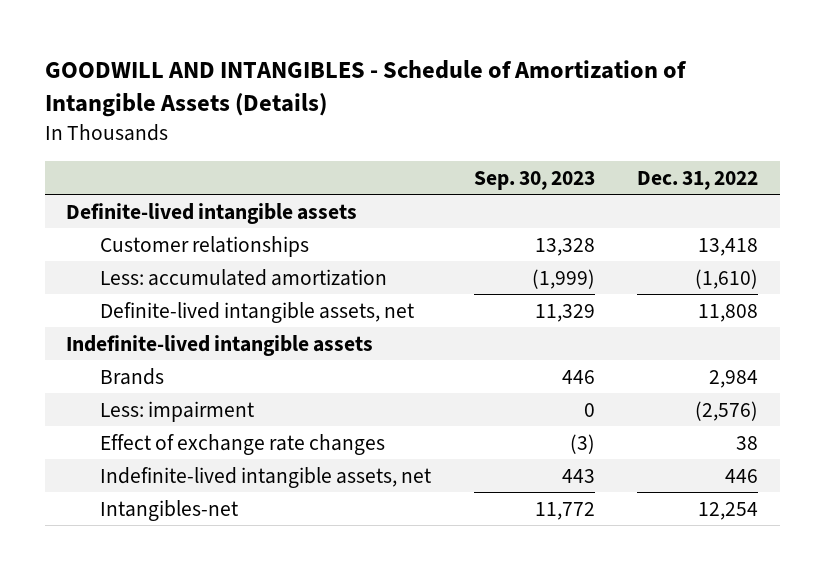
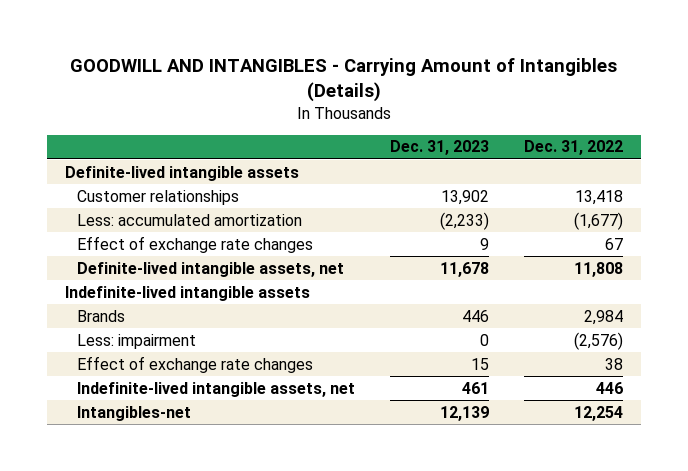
[44,59,687,118] GOODWILL AND INTANGIBLES - Schedule of Amortization of Intangible Assets (Details) -> [70,58,618,103] GOODWILL AND INTANGIBLES - Carrying Amount of Intangibles (Details)
[473,170,595,190] Sep. 30, 2023 -> none
none -> [390,140,490,156] Dec. 31, 2023
[695,268,759,289] (1,610) -> [574,211,624,230] (1,677)
none -> [76,235,313,253] Effect of exchange rate changes

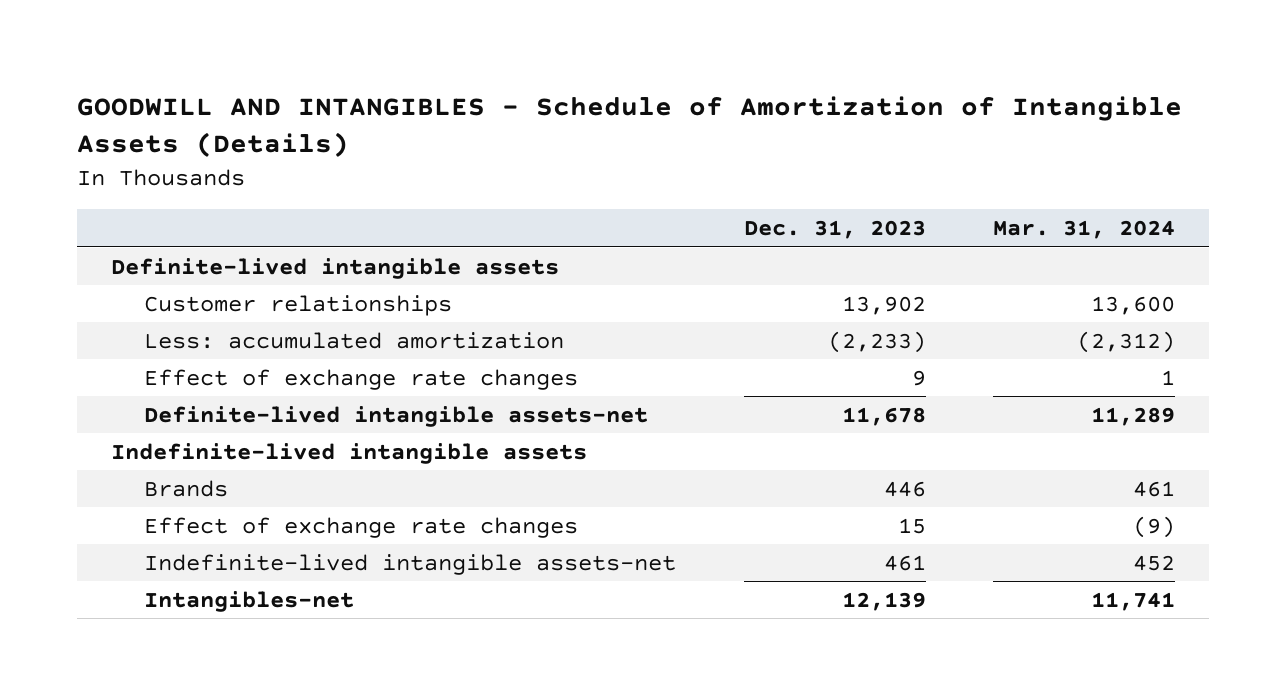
[70,58,618,103] GOODWILL AND INTANGIBLES - Carrying Amount of Intangibles (Details) -> [77,95,1183,158] GOODWILL AND INTANGIBLES - Schedule of Amortization of Intangible Assets (Details)
[524,140,624,156] Dec. 31, 2022 -> none
none -> [993,220,1176,240] Mar. 31, 2024
[76,261,344,277] Definite-lived intangible assets, net -> [144,405,649,427] Definite-lived intangible assets-net
[76,333,196,349] Less: impairment -> none
[76,381,355,397] Indefinite-lived intangible assets, net -> [144,553,677,575] Indefinite-lived intangible assets-net

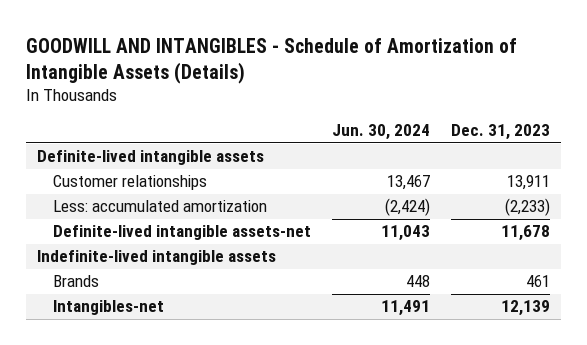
[993,220,1176,240] Mar. 31, 2024 -> none
none -> [331,124,430,141] Jun. 30, 2024
[841,295,926,315] 13,902 -> [506,175,550,191] 13,911
[144,368,579,390] Effect of exchange rate changes -> none
[144,516,579,538] Effect of exchange rate changes -> none
[144,553,677,575] Indefinite-lived intangible assets-net -> none
[883,480,926,497] 446 -> [525,275,550,288] 461

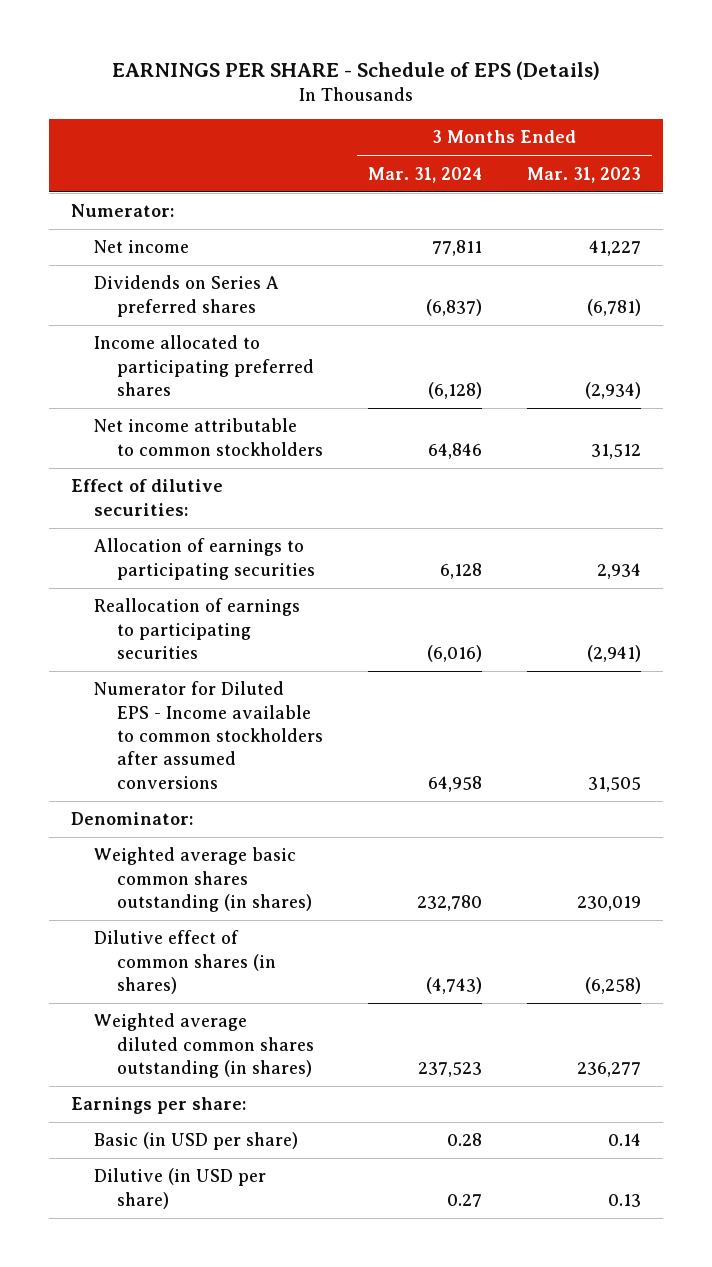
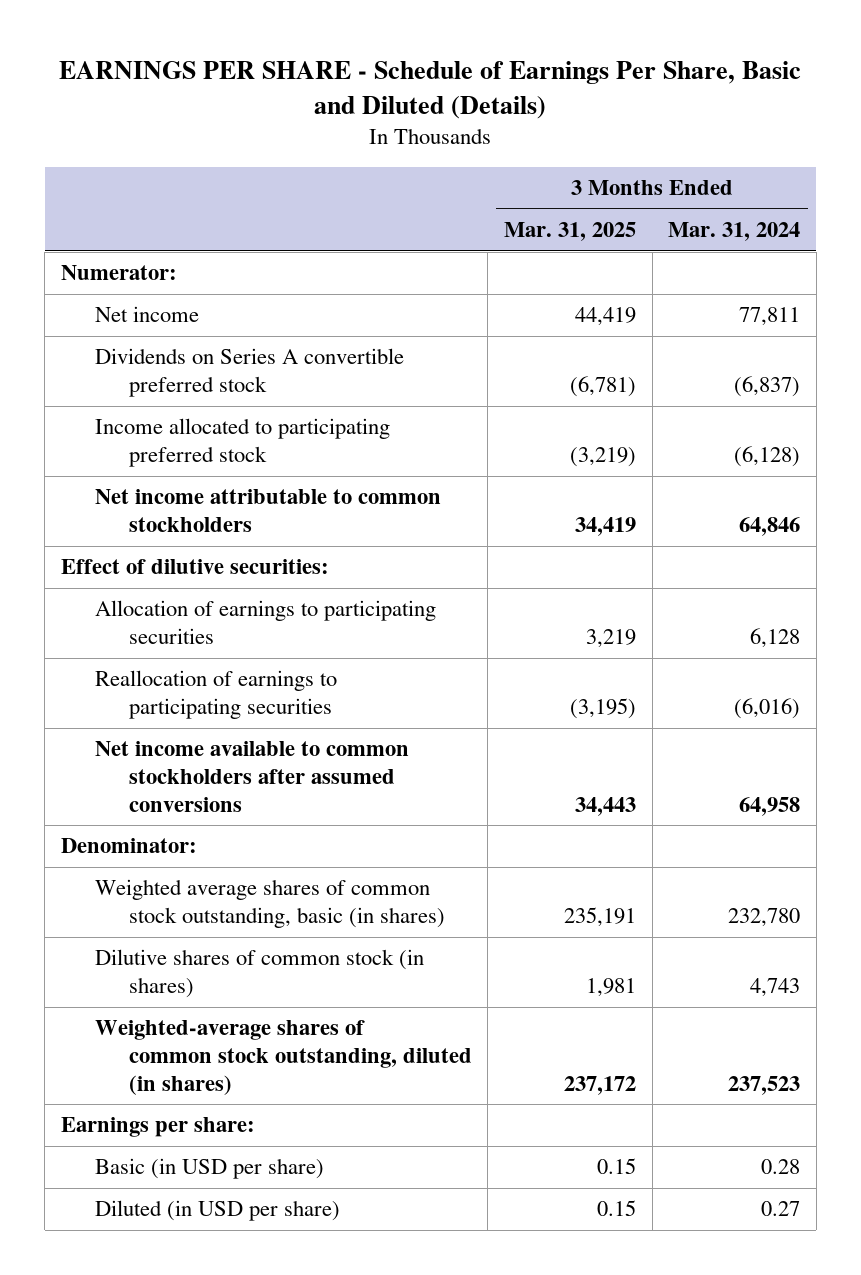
[111,60,600,80] EARNINGS PER SHARE - Schedule of EPS (Details) -> [59,61,802,120] EARNINGS PER SHARE - Schedule of Earnings Per Share, Basic and Diluted (Details)
[526,166,641,183] Mar. 31, 2023 -> none
none -> [504,222,637,242] Mar. 31, 2025
[94,275,280,317] Dividends on Series A preferred shares -> [94,348,404,398] Dividends on Series A convertible preferred stock
[94,335,315,397] Income allocated to participating preferred shares -> [94,418,390,468] Income allocated to participating preferred stock
[94,681,324,789] Numerator for Diluted EPS - Income available to common stockholders after assumed conversions -> [94,741,409,812] Net income available to common stockholders after assumed conversions
[94,847,313,913] Weighted average basic common shares outstanding (in shares) -> [94,879,445,929] Weighted average shares of common stock outstanding, basic (in shares)
[94,930,277,995] Dilutive effect of common shares (in shares) -> [94,949,424,999] Dilutive shares of common stock (in shares)
[425,977,482,995] (4,743) -> [750,978,801,998] 4,743
[94,1013,315,1079] Weighted average diluted common shares outstanding (in shares) -> [94,1020,472,1095] Weighted-average shares of common stock outstanding, diluted (in shares)
[94,1168,267,1209] Dilutive (in USD per share) -> [94,1200,340,1222] Diluted (in USD per share)

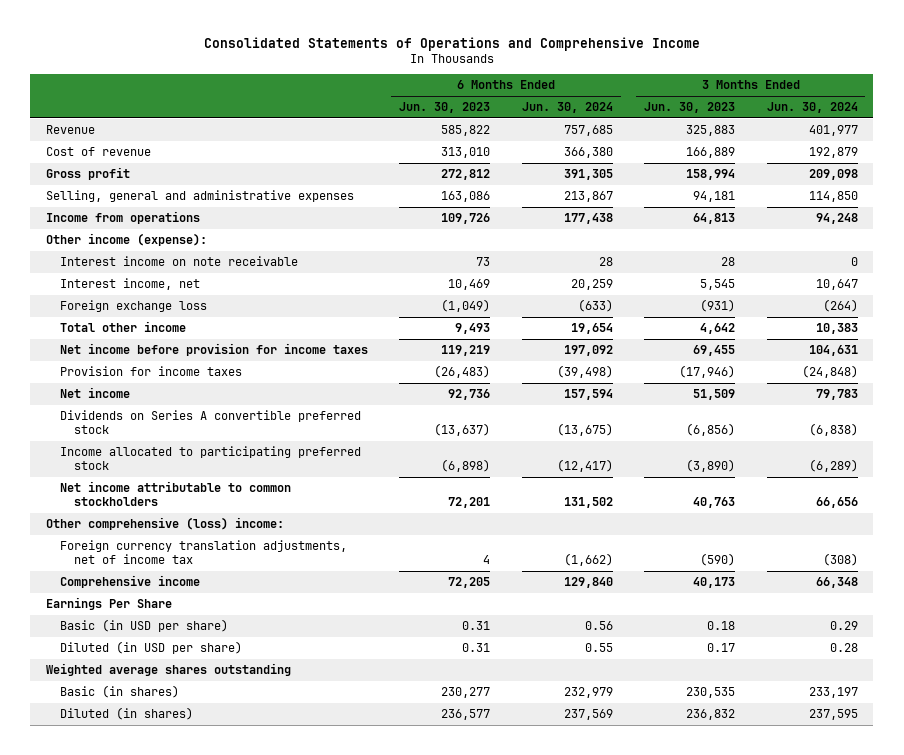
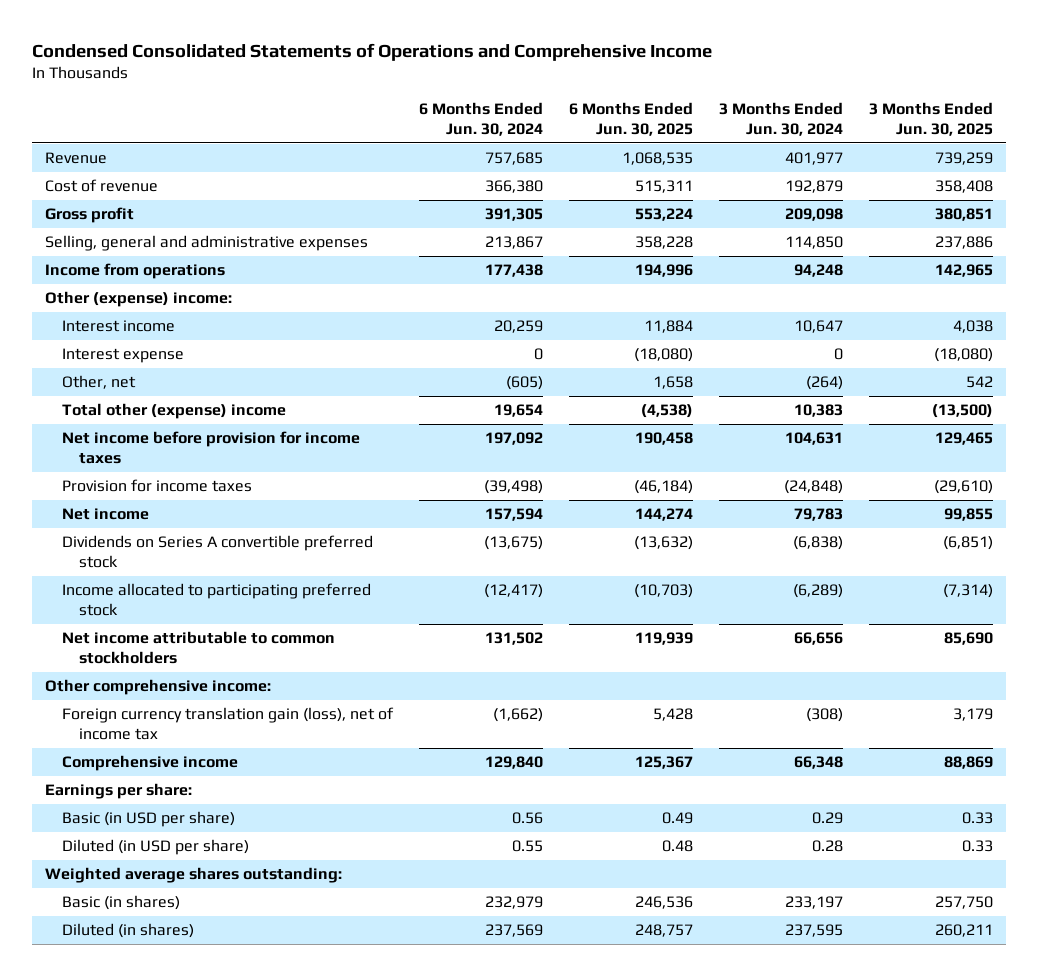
[203,36,700,51] Consolidated Statements of Operations and Comprehensive Income -> [31,42,712,61] Condensed Consolidated Statements of Operations and Comprehensive Income
[399,101,491,113] Jun. 30, 2023 -> none
[644,101,736,113] Jun. 30, 2023 -> none
none -> [568,101,693,136] 6 Months Ended Jun. 30, 2025
none -> [868,101,993,136] 3 Months Ended Jun. 30, 2025
[59,255,298,266] Interest income on note receivable -> none
[59,299,207,312] Foreign exchange loss -> none
[46,232,208,246] Other income (expense): -> [44,291,232,308] Other (expense) income:
[59,277,200,290] Interest income, net -> [62,320,176,333] Interest income
none -> [62,348,185,364] Interest expense
none -> [62,375,137,390] Other, net
[59,320,186,332] Total other income -> [62,403,287,420] Total other (expense) income
[46,516,285,530] Other comprehensive (loss) income: -> [44,679,271,696] Other comprehensive income:
[59,539,347,565] Foreign currency translation adjustments, net of income tax -> [62,707,395,741] Foreign currency translation gain (loss), net of income tax
[46,596,173,610] Earnings Per Share -> [44,783,192,800] Earnings per share:
[46,662,292,676] Weighted average shares outstanding -> [44,867,342,884] Weighted average shares outstanding:

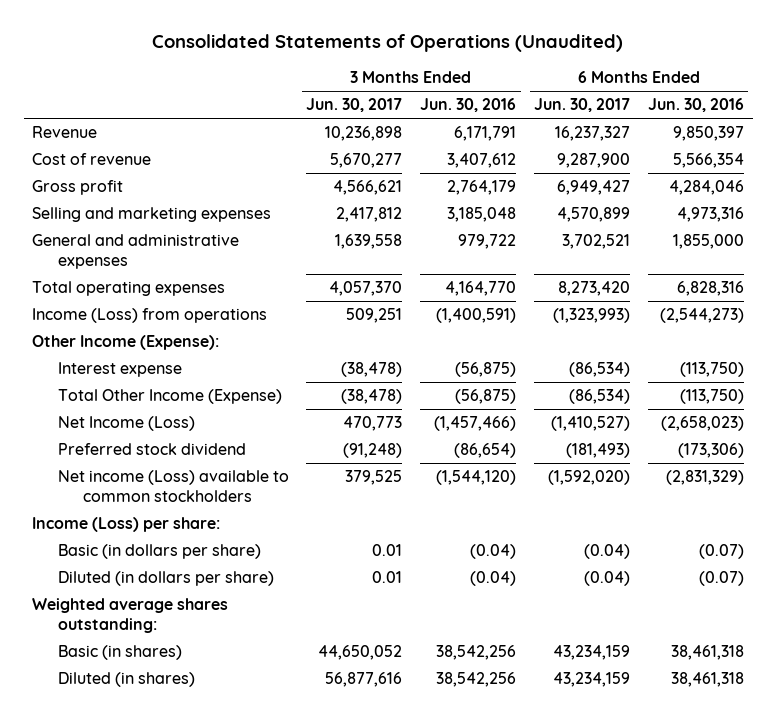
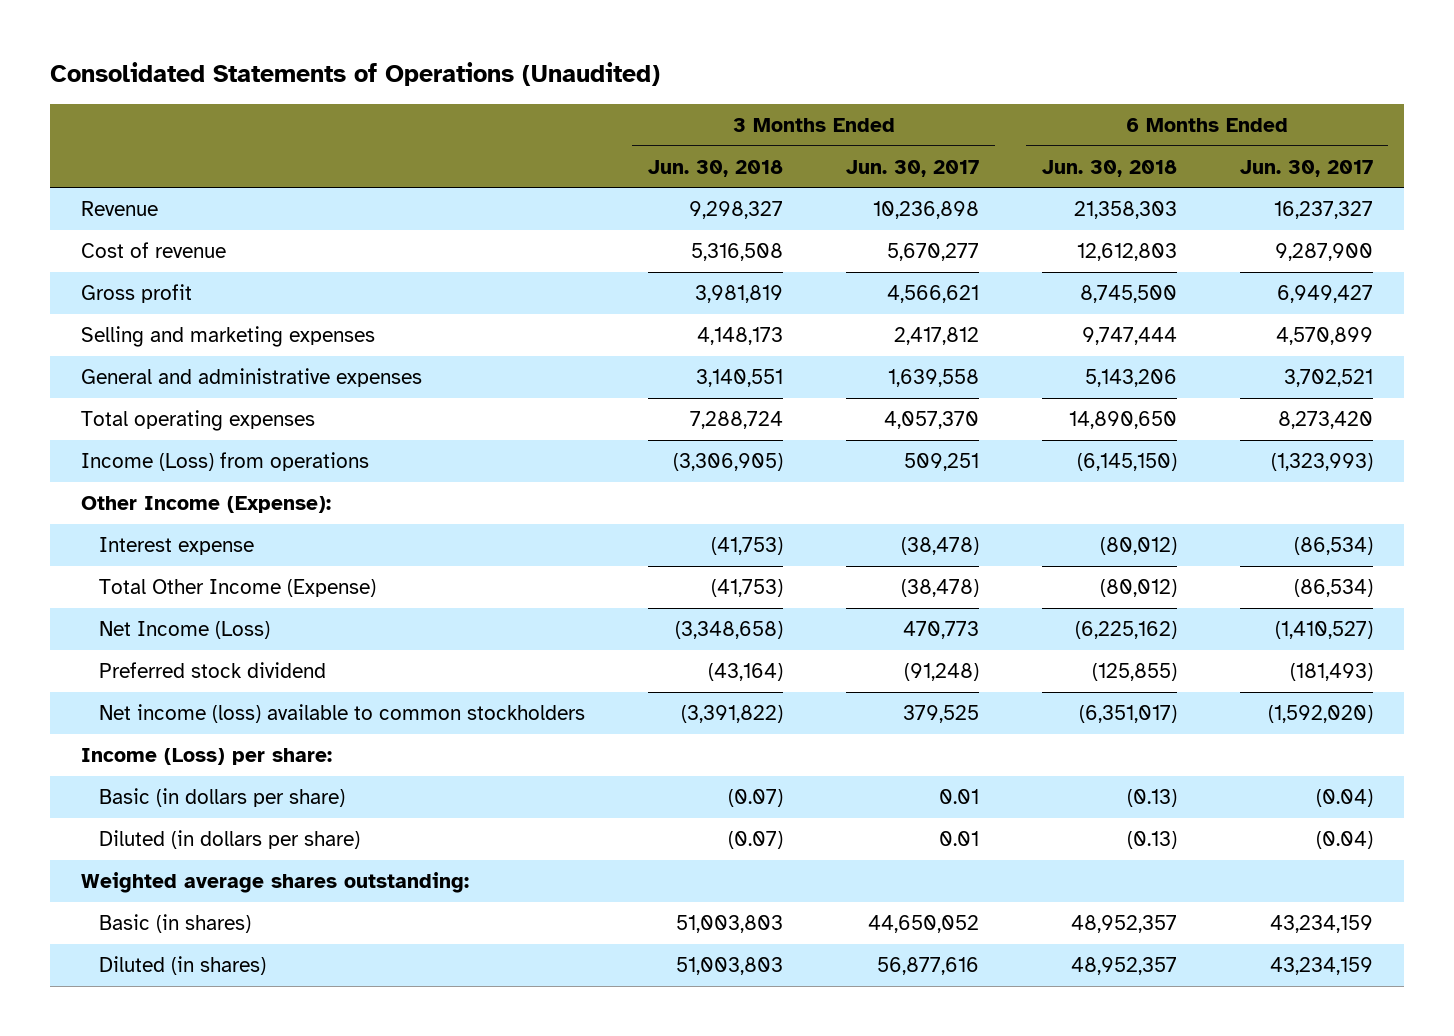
[420,98,517,113] Jun. 30, 2016 -> none
[647,98,744,113] Jun. 30, 2016 -> none
none -> [648,159,784,177] Jun. 30, 2018
none -> [1041,159,1177,177] Jun. 30, 2018
[57,470,289,503] Net income (Loss) available to common stockholders -> [99,704,586,724] Net income (loss) available to common stockholders

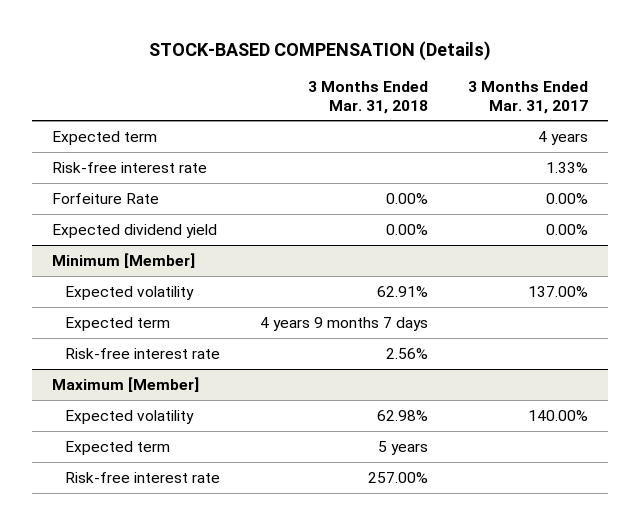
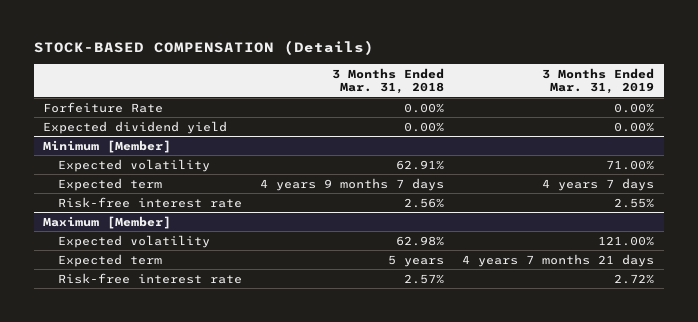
[468,81,589,114] 3 Months Ended Mar. 31, 2017 -> none
none -> [542,67,655,94] 3 Months Ended Mar. 31, 2019
[51,130,157,145] Expected term -> none
[51,161,207,173] Risk-free interest rate -> none
[368,471,429,483] 257.00% -> [403,273,444,284] 2.57%

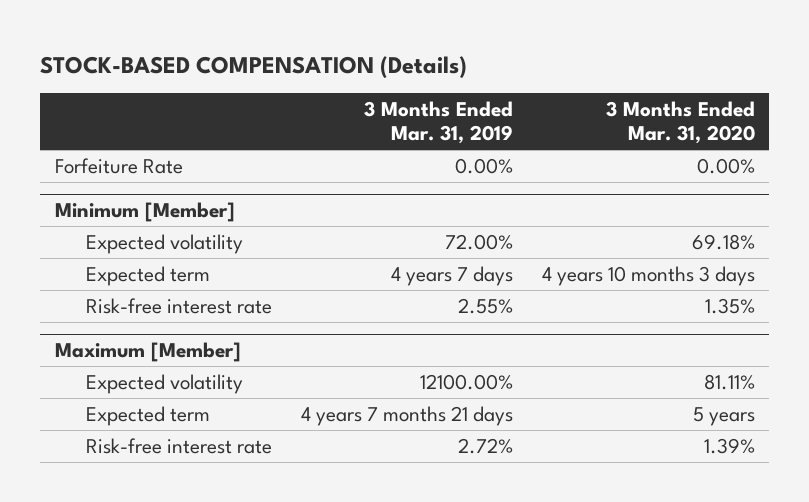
[331,67,444,94] 3 Months Ended Mar. 31, 2018 -> none
none -> [605,101,755,145] 3 Months Ended Mar. 31, 2020
[43,120,228,134] Expected dividend yield -> none
[606,159,655,170] 71.00% -> [444,233,513,250] 72.00%
[598,235,655,246] 121.00% -> [419,373,513,390] 12100.00%

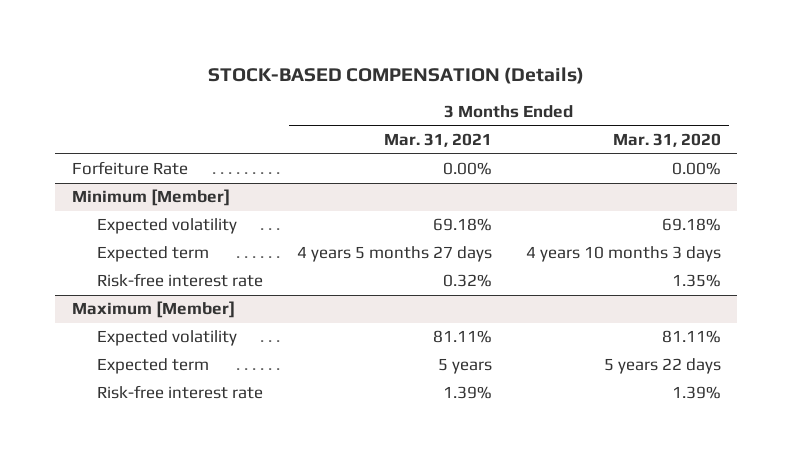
[363,101,513,145] 3 Months Ended Mar. 31, 2019 -> none
none -> [383,133,492,148] Mar. 31, 2021
[692,406,755,426] 5 years -> [603,358,721,375] 5 years 22 days

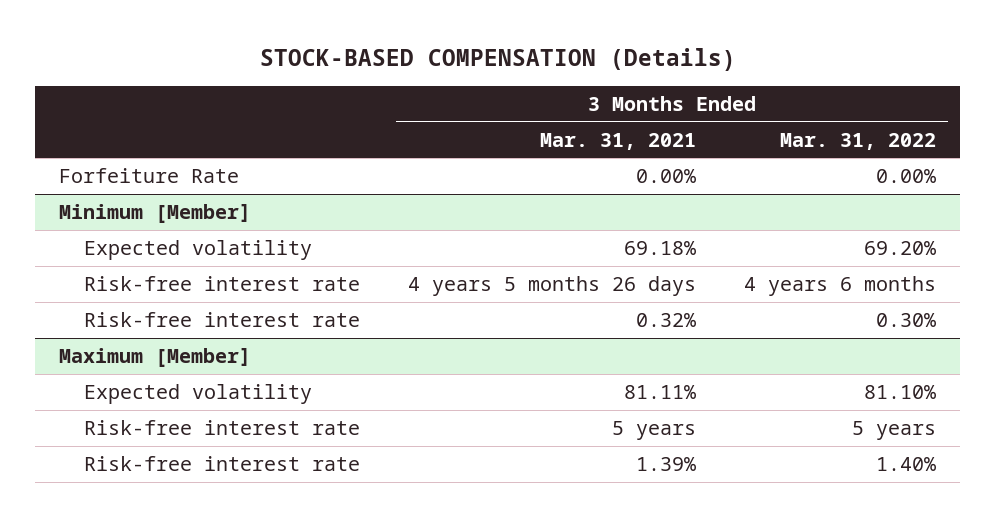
[612,133,721,148] Mar. 31, 2020 -> none
none -> [780,132,937,150] Mar. 31, 2022
[97,246,210,263] Expected term -> none
none -> [84,275,361,291] Risk-free interest rate
[97,358,210,375] Expected term -> [84,419,361,435] Risk-free interest rate

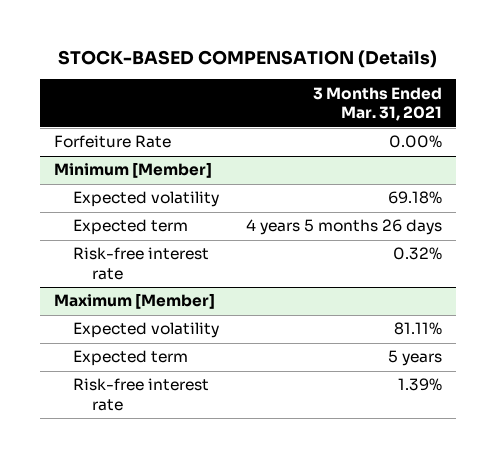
[780,132,937,150] Mar. 31, 2022 -> none
[84,275,361,291] Risk-free interest rate -> [73,219,189,236] Expected term
[84,419,361,435] Risk-free interest rate -> [73,350,189,367] Expected term

